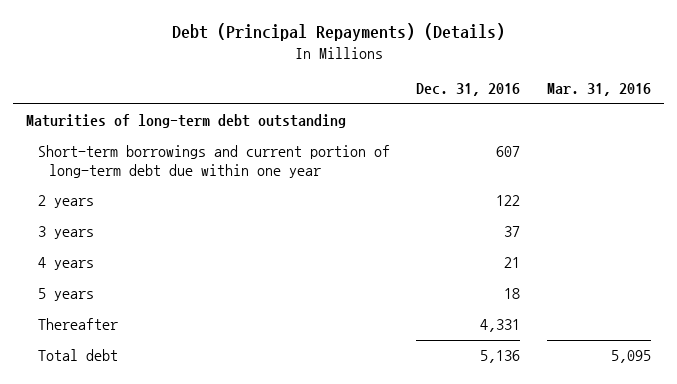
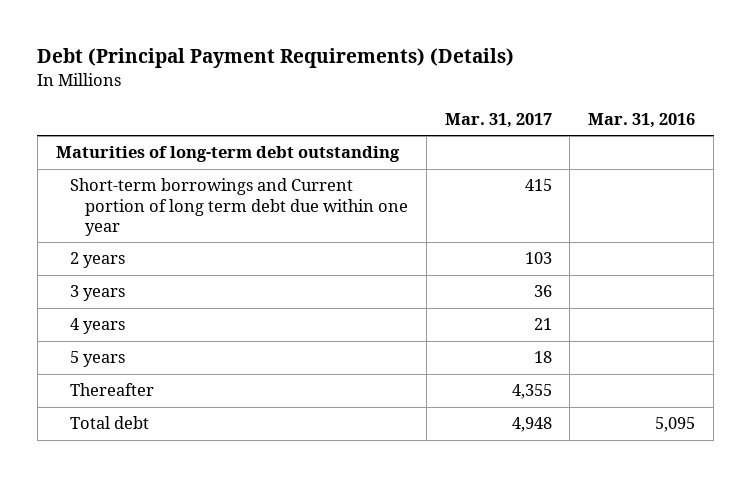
[171,22,505,41] Debt (Principal Repayments) (Details) -> [37,48,515,69] Debt (Principal Payment Requirements) (Details)
[416,83,521,97] Dec. 31, 2016 -> none
none -> [444,112,552,128] Mar. 31, 2017
[37,145,390,178] Short-term borrowings and current portion of long-term debt due within one year -> [70,178,408,236] Short-term borrowings and Current portion of long term debt due within one year

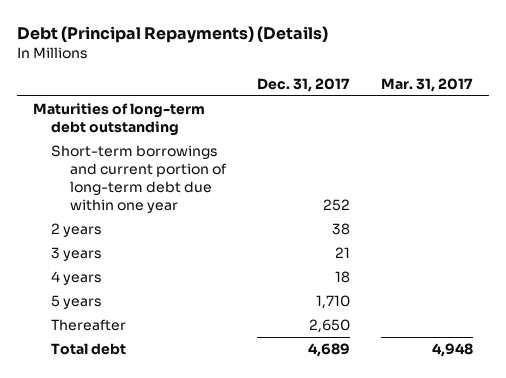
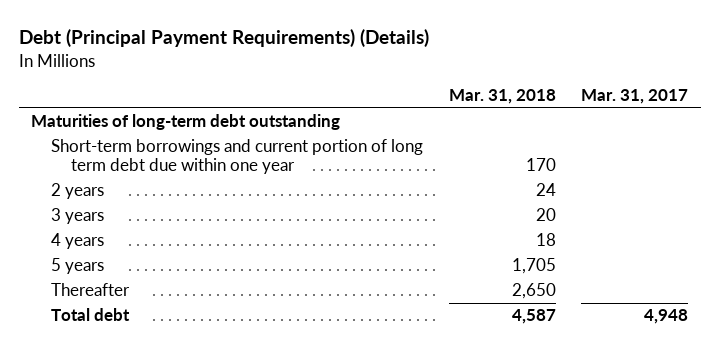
[17,26,329,44] Debt (Principal Repayments) (Details) -> [18,29,429,48] Debt (Principal Payment Requirements) (Details)
[256,77,350,92] Dec. 31, 2017 -> none
none -> [448,89,556,105] Mar. 31, 2018
[51,144,227,213] Short-term borrowings and current portion of long-term debt due within one year -> [51,139,424,175] Short-term borrowings and current portion of long term debt due within one year

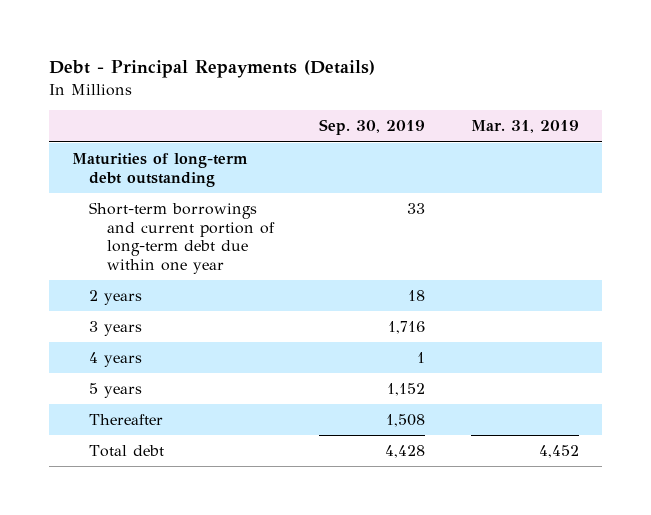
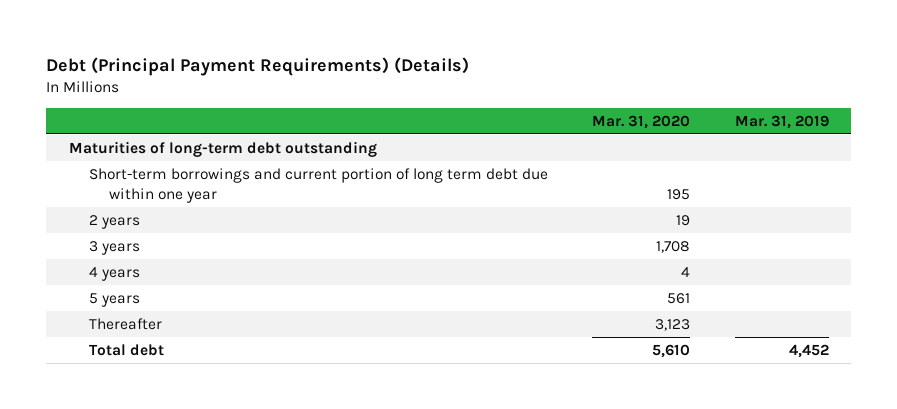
[48,60,375,79] Debt - Principal Repayments (Details) -> [46,56,470,76] Debt (Principal Payment Requirements) (Details)
[319,119,426,136] Sep. 30, 2019 -> none
none -> [592,114,691,129] Mar. 31, 2020
[89,202,275,275] Short-term borrowings and current portion of long-term debt due within one year -> [88,167,548,203] Short-term borrowings and current portion of long term debt due within one year

